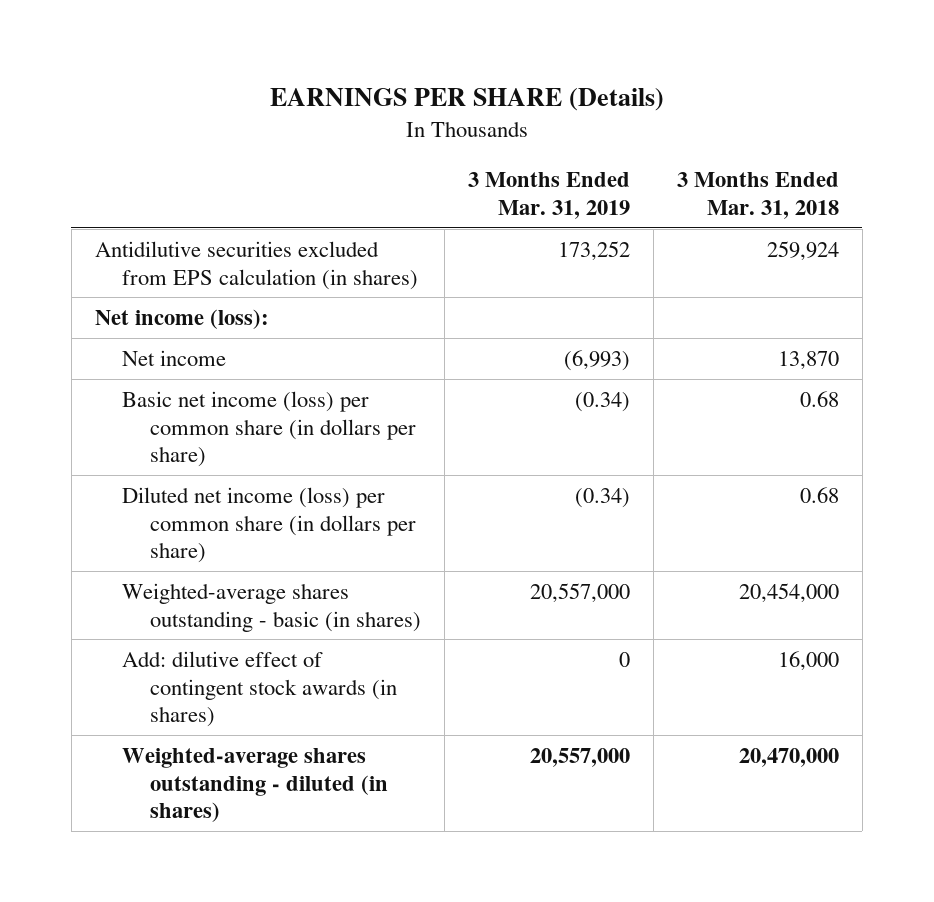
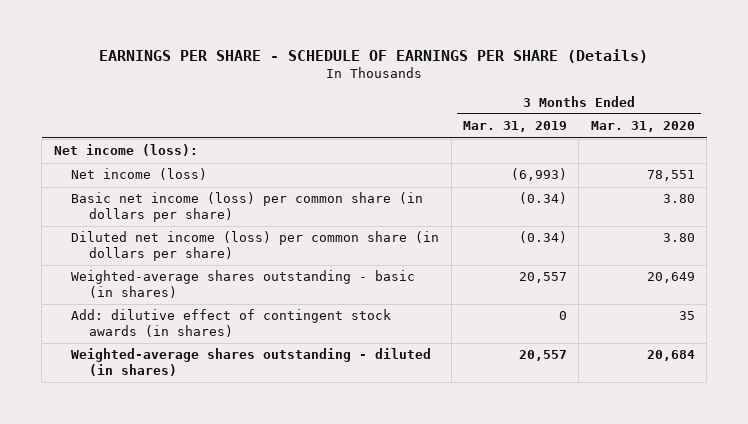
[269,88,664,112] EARNINGS PER SHARE (Details) -> [99,48,649,63] EARNINGS PER SHARE - SCHEDULE OF EARNINGS PER SHARE (Details)
[676,172,839,220] 3 Months Ended Mar. 31, 2018 -> none
none -> [590,121,695,133] Mar. 31, 2020
[94,240,419,290] Antidilutive securities excluded from EPS calculation (in shares) -> none
[122,349,227,366] Net income -> [71,168,208,181] Net income (loss)
[529,582,630,603] 20,557,000 -> [519,272,568,284] 20,557
[529,747,630,767] 20,557,000 -> [519,350,568,362] 20,557

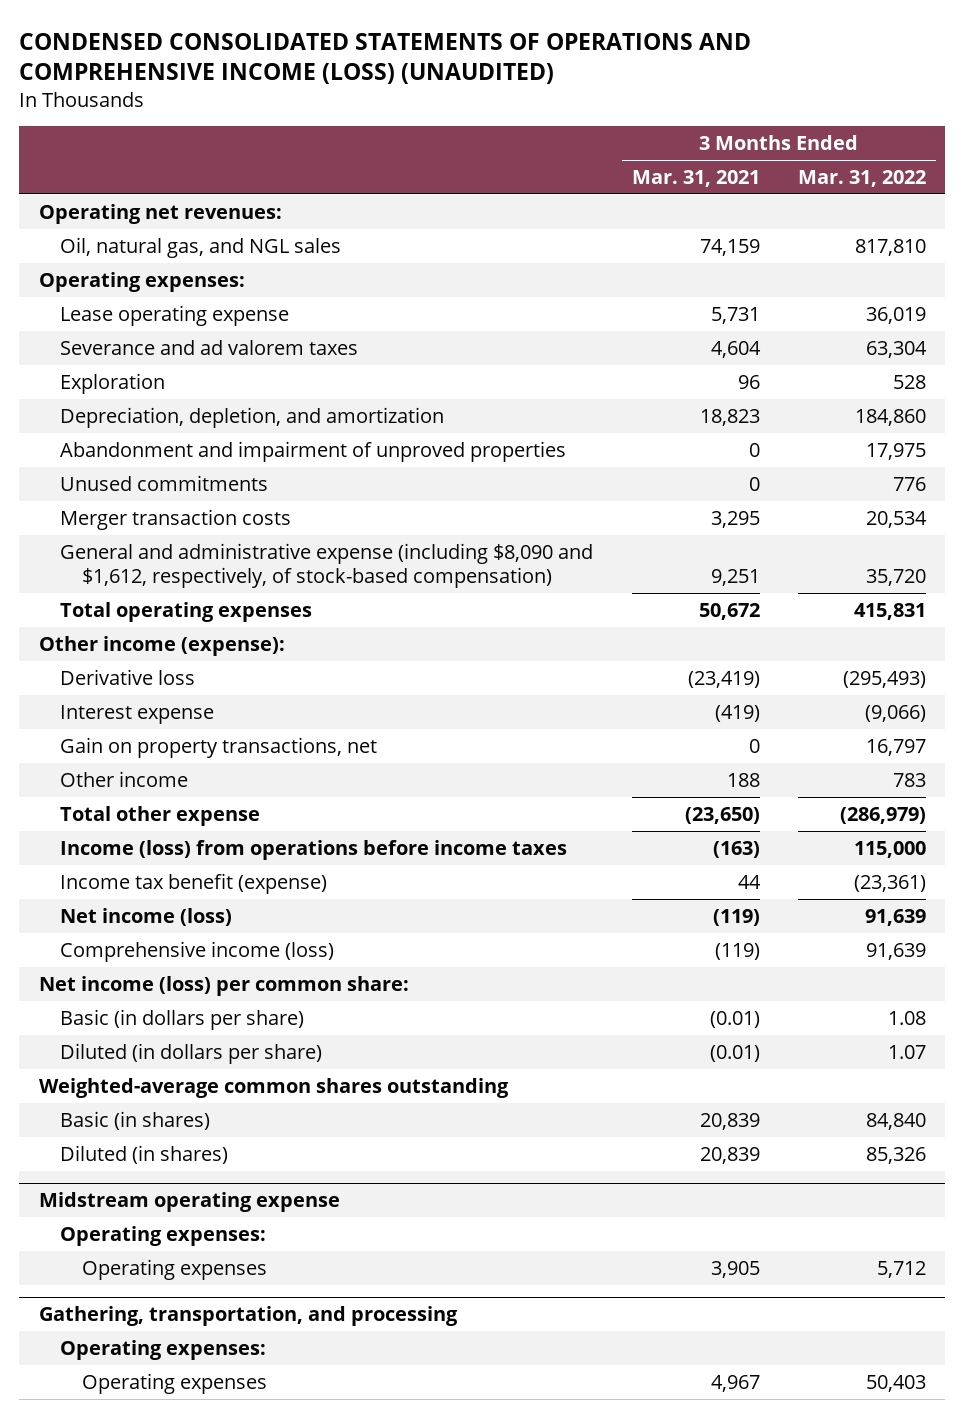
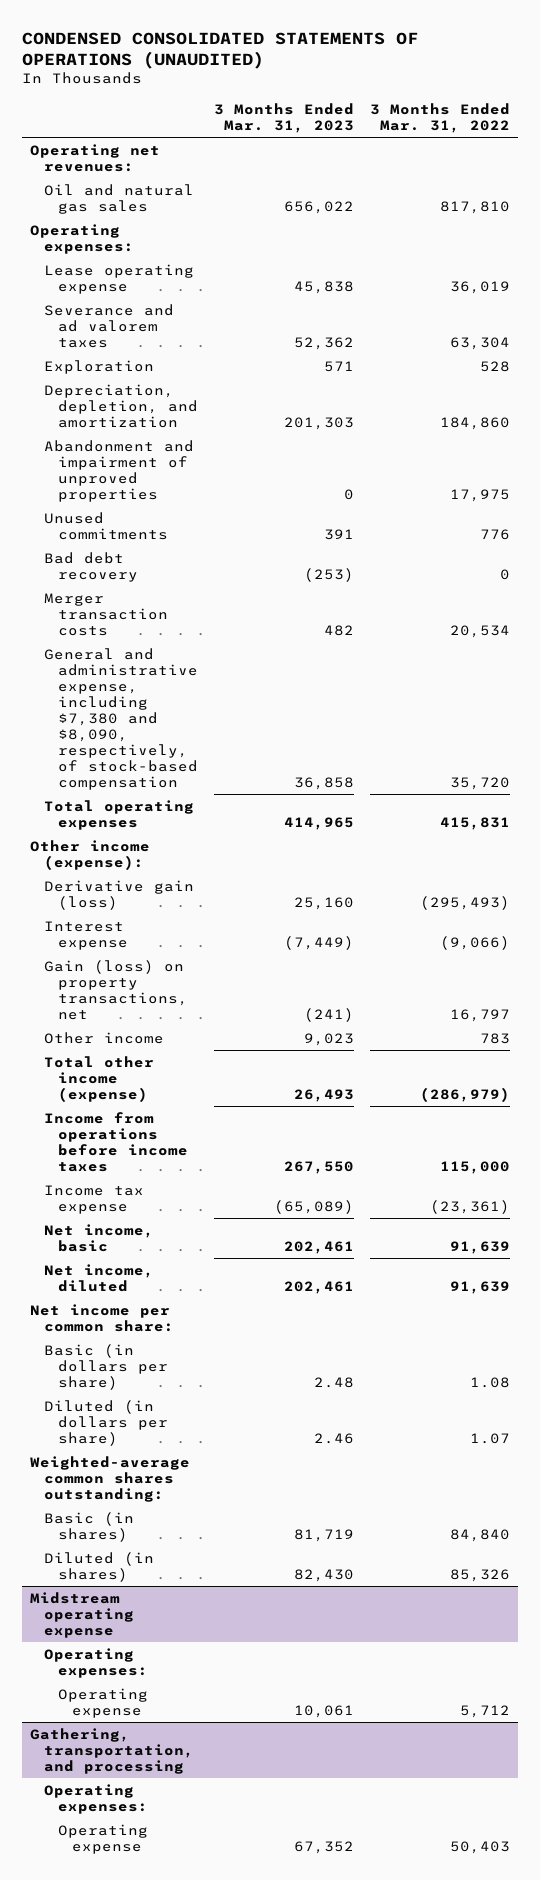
[19,32,752,85] CONDENSED CONSOLIDATED STATEMENTS OF OPERATIONS AND COMPREHENSIVE INCOME (LOSS) (UNAUDITED) -> [22,31,419,69] CONDENSED CONSOLIDATED STATEMENTS OF OPERATIONS (UNAUDITED)
[631,169,760,187] Mar. 31, 2021 -> none
none -> [213,103,354,133] 3 Months Ended Mar. 31, 2023
[60,236,342,258] Oil, natural gas, and NGL sales -> [44,183,195,214] Oil and natural gas sales
none -> [44,551,138,582] Bad debt recovery
[60,542,594,589] General and administrative expense (including $8,090 and $1,612, respectively, of stock-based compensation) -> [44,647,198,790] General and administrative expense, including $7,380 and $8,090, respectively, of stock-based compensation
[60,668,196,685] Derivative loss -> [44,879,195,910] Derivative gain (loss)
[60,736,378,758] Gain on property transactions, net -> [44,959,188,1020] Gain (loss) on property transactions, net
[60,805,261,826] Total other expense -> [44,1055,155,1102] Total other income (expense)
[60,839,568,860] Income (loss) from operations before income taxes -> [44,1111,188,1172] Income from operations before income taxes
[60,872,328,894] Income tax benefit (expense) -> [44,1184,145,1214] Income tax expense
[60,907,233,926] Net income (loss) -> [44,1223,155,1252] Net income, basic
[60,940,335,962] Comprehensive income (loss) -> [44,1263,155,1292] Net income, diluted
[38,975,409,996] Net income (loss) per common share: -> [30,1303,175,1332] Net income per common share:
[38,1077,509,1098] Weighted-average common shares outstanding -> [30,1455,191,1502] Weighted-average common shares outstanding:
[81,1258,267,1280] Operating expenses -> [57,1687,148,1718] Operating expense
[81,1372,267,1394] Operating expenses -> [57,1823,148,1854] Operating expense

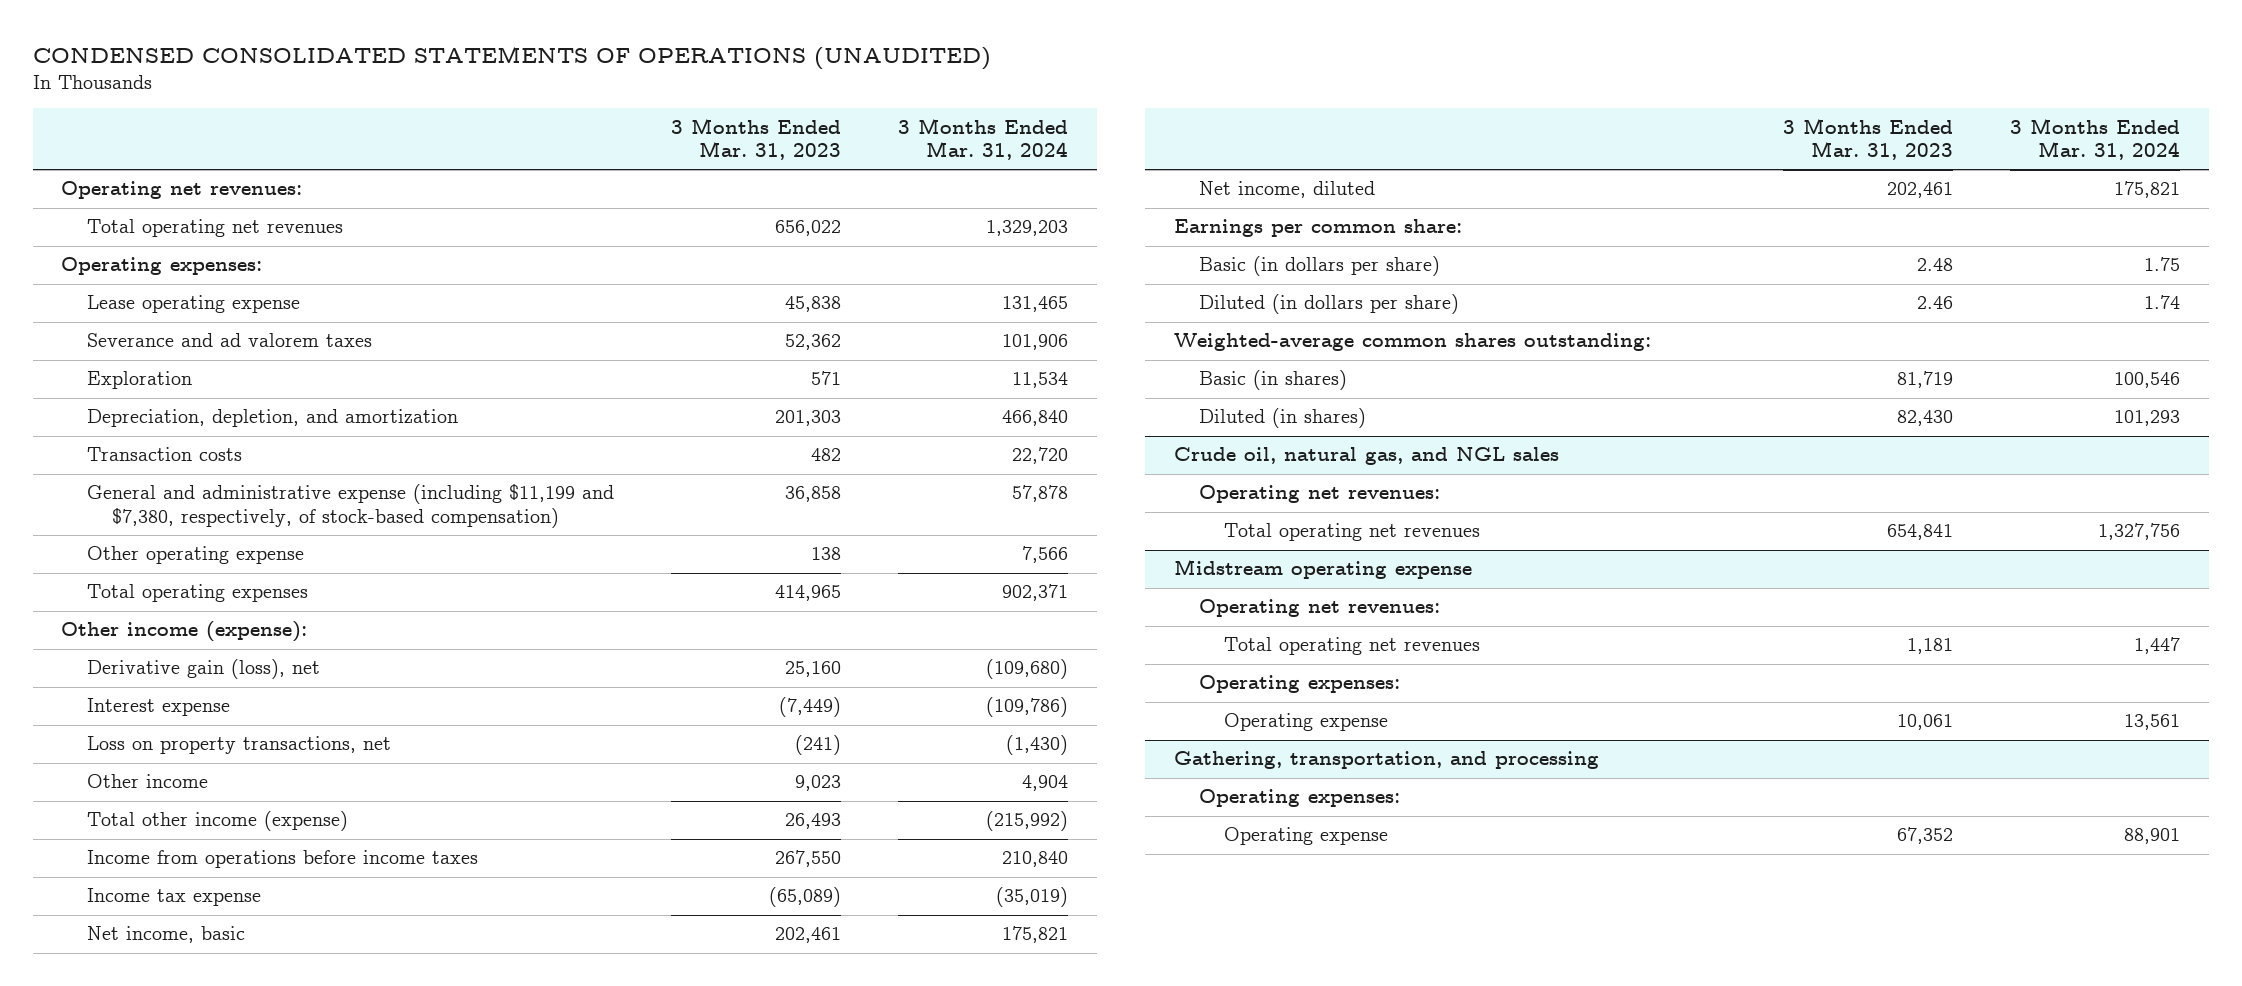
[369,103,510,133] 3 Months Ended Mar. 31, 2022 -> none
none -> [898,117,1069,161] 3 Months Ended Mar. 31, 2024
[44,183,195,214] Oil and natural gas sales -> [86,219,343,238] Total operating net revenues
[44,439,195,502] Abandonment and impairment of unproved properties -> none
[44,511,168,540] Unused commitments -> none
[44,551,138,582] Bad debt recovery -> none
[44,592,168,636] Merger transaction costs -> [86,447,242,462] Transaction costs
[44,647,198,790] General and administrative expense, including $7,380 and $8,090, respectively, of stock-based compensation -> [86,484,614,529] General and administrative expense (including $11,199 and $7,380, respectively, of stock-based compensation)
none -> [86,546,304,565] Other operating expense
[44,879,195,910] Derivative gain (loss) -> [86,659,320,680] Derivative gain (loss), net
[44,959,188,1020] Gain (loss) on property transactions, net -> [86,736,391,755] Loss on property transactions, net
[30,1303,175,1332] Net income per common share: -> [1173,219,1462,238] Earnings per common share:
none -> [1173,447,1559,466] Crude oil, natural gas, and NGL sales
none -> [1198,485,1440,504] Operating net revenues:
none -> [1224,523,1481,542] Total operating net revenues
none -> [1198,599,1440,618] Operating net revenues:
none -> [1224,637,1481,656] Total operating net revenues

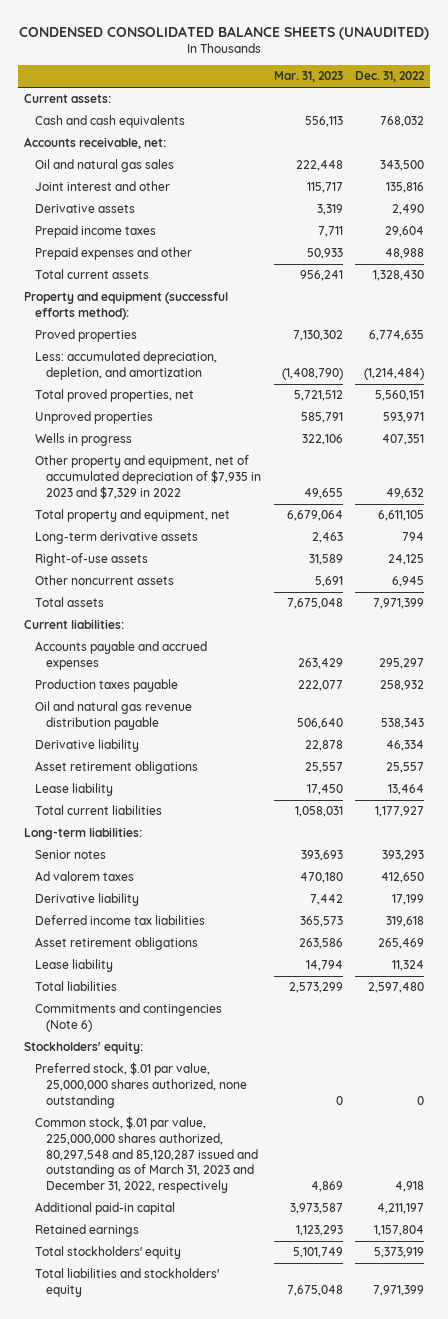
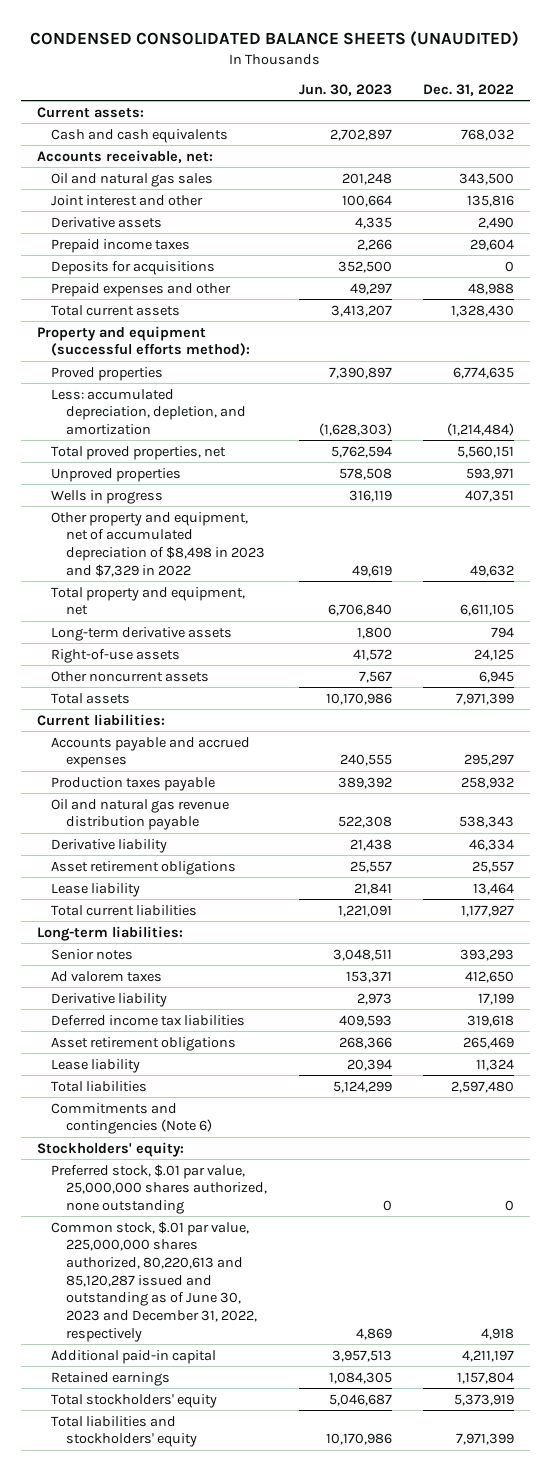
[273,71,343,83] Mar. 31, 2023 -> none
none -> [298,83,392,96] Jun. 30, 2023
none -> [51,260,216,275] Deposits for acquisitions
[35,455,262,499] Other property and equipment, net of accumulated depreciation of $7,935 in 2023 and $7,329 in 2022 -> [51,511,266,577] Other property and equipment, net of accumulated depreciation of $8,498 in 2023 and $7,329 in 2022
[35,1116,259,1194] Common stock, $.01 par value, 225,000,000 shares authorized, 80,297,548 and 85,120,287 issued and outstanding as of March 31, 2023 and December 31, 2022, respectively -> [51,1220,258,1342] Common stock, $.01 par value, 225,000,000 shares authorized, 80,220,613 and 85,120,287 issued and outstanding as of June 30, 2023 and December 31, 2022, respectively

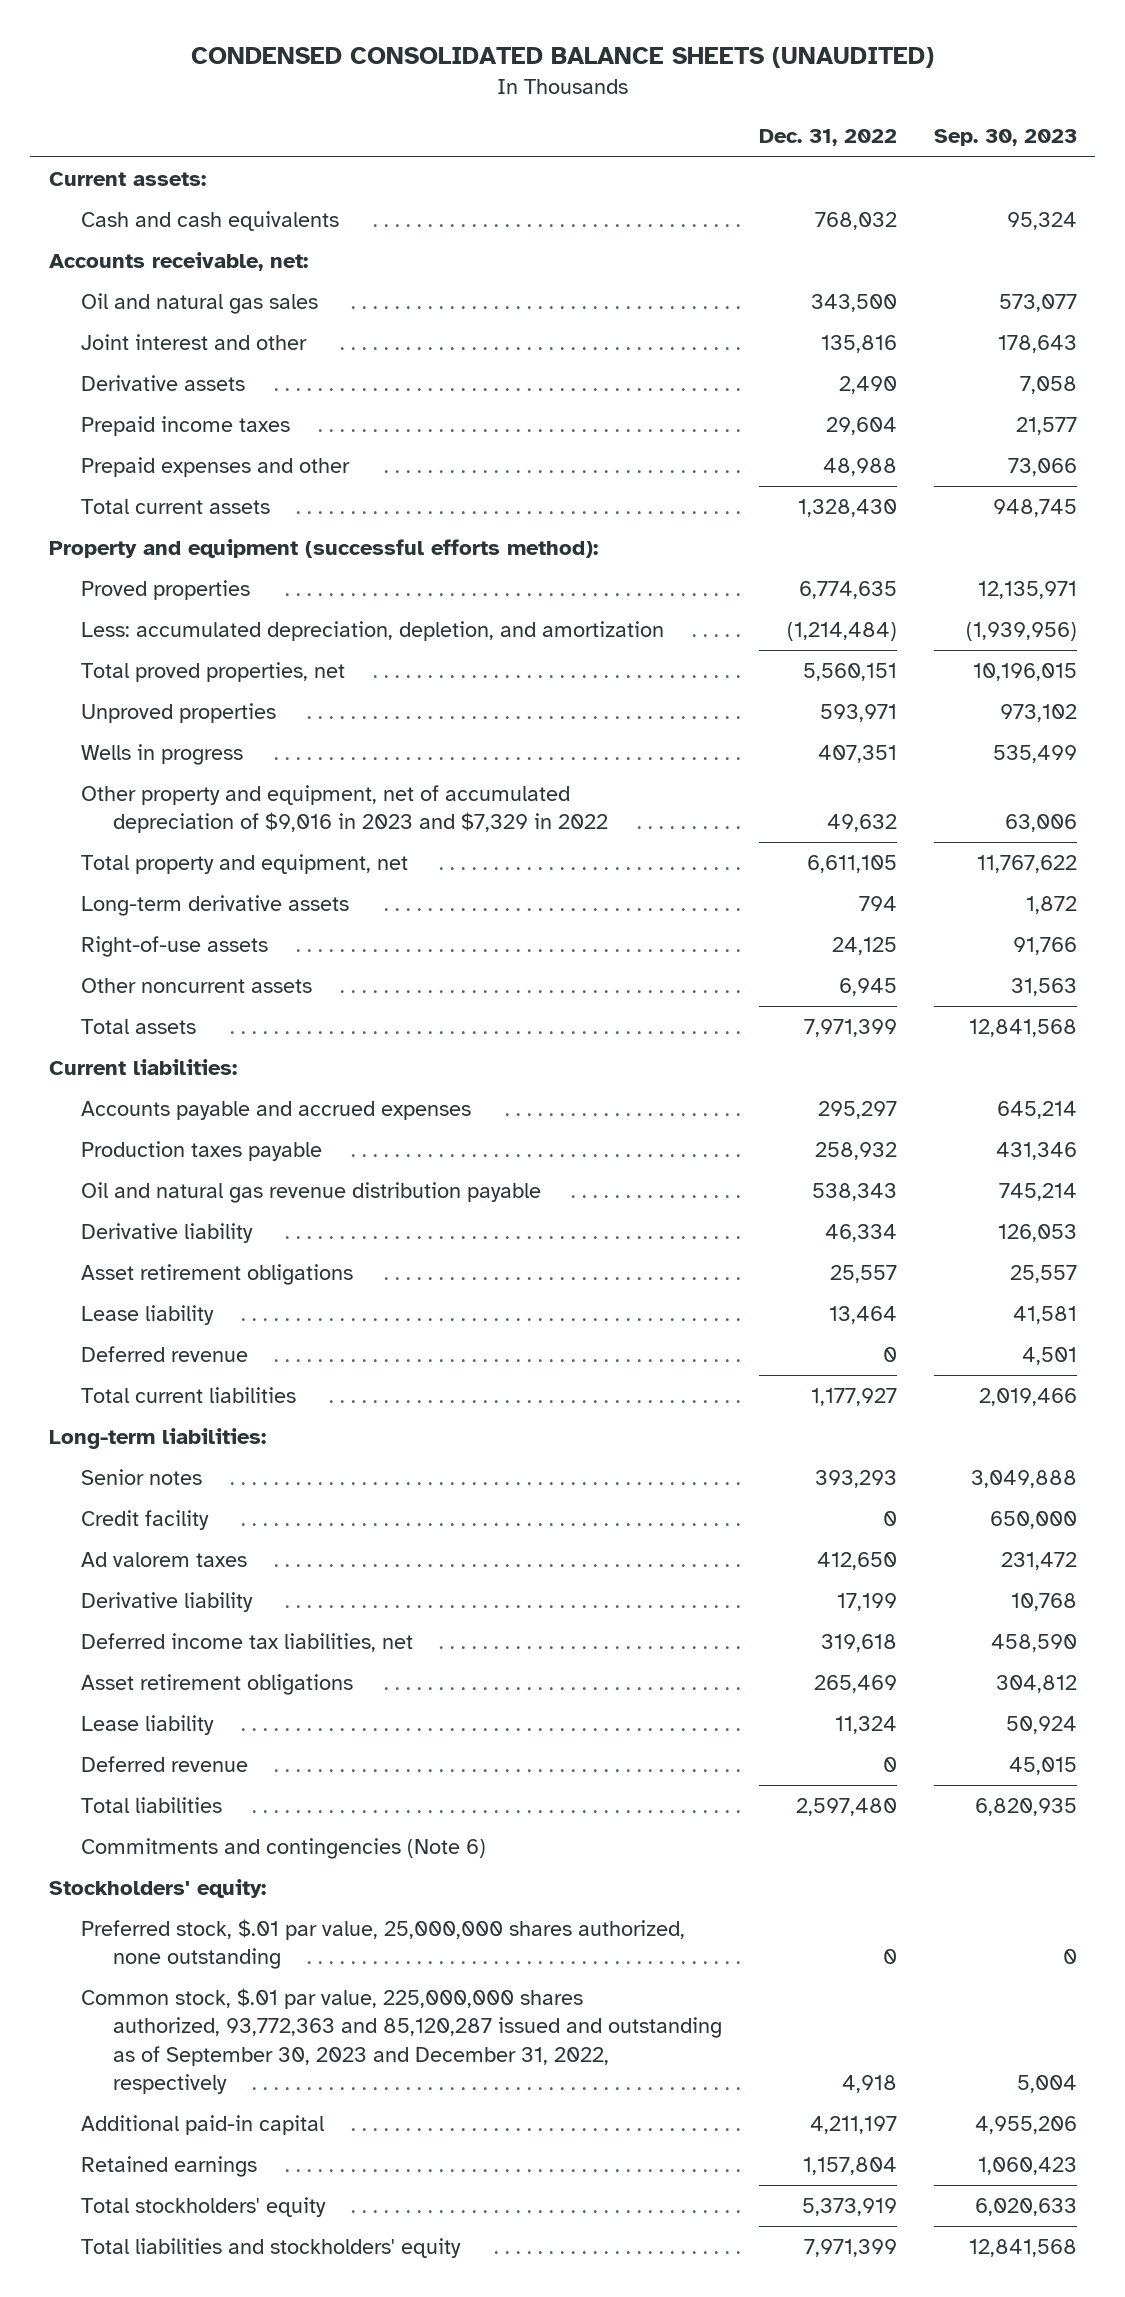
[298,83,392,96] Jun. 30, 2023 -> none
none -> [933,129,1077,147] Sep. 30, 2023
[51,260,216,275] Deposits for acquisitions -> none
[51,511,266,577] Other property and equipment, net of accumulated depreciation of $8,498 in 2023 and $7,329 in 2022 -> [81,784,609,834] Other property and equipment, net of accumulated depreciation of $9,016 in 2023 and $7,329 in 2022
none -> [81,1345,249,1362] Deferred revenue
none -> [81,1509,210,1530] Credit facility
[51,1014,246,1026] Deferred income tax liabilities -> [81,1632,414,1652] Deferred income tax liabilities, net
none -> [81,1755,249,1772] Deferred revenue
[51,1220,258,1342] Common stock, $.01 par value, 225,000,000 shares authorized, 80,220,613 and 85,120,287 issued and outstanding as of June 30, 2023 and December 31, 2022, respectively -> [81,1987,723,2094] Common stock, $.01 par value, 225,000,000 shares authorized, 93,772,363 and 85,120,287 issued and outstanding as of September 30, 2023 and December 31, 2022, respectively

